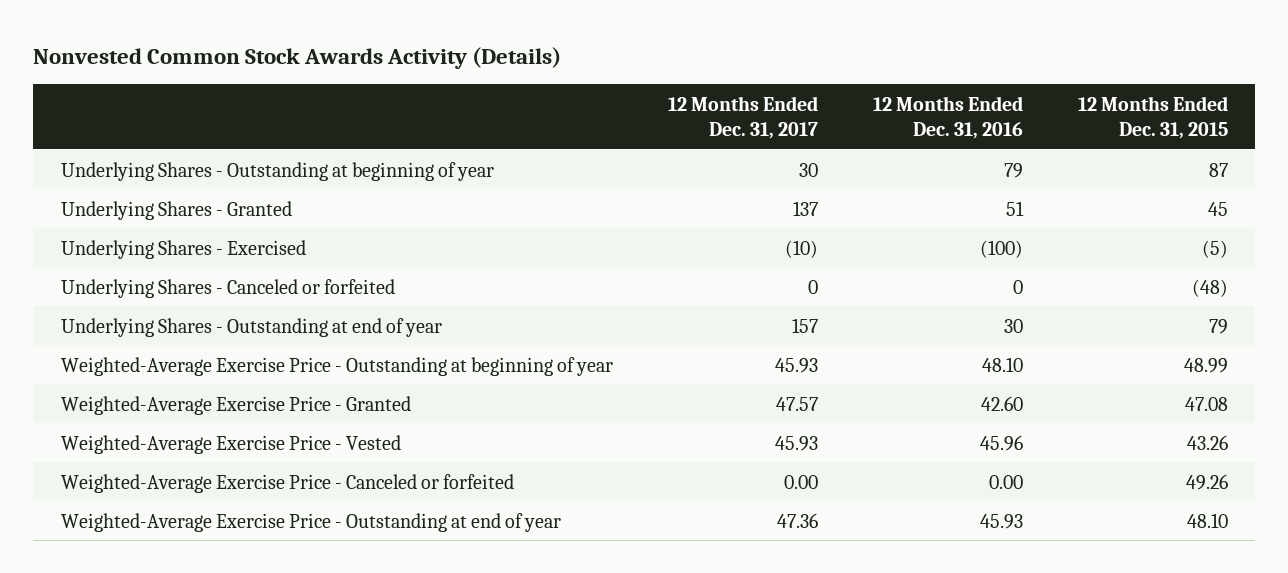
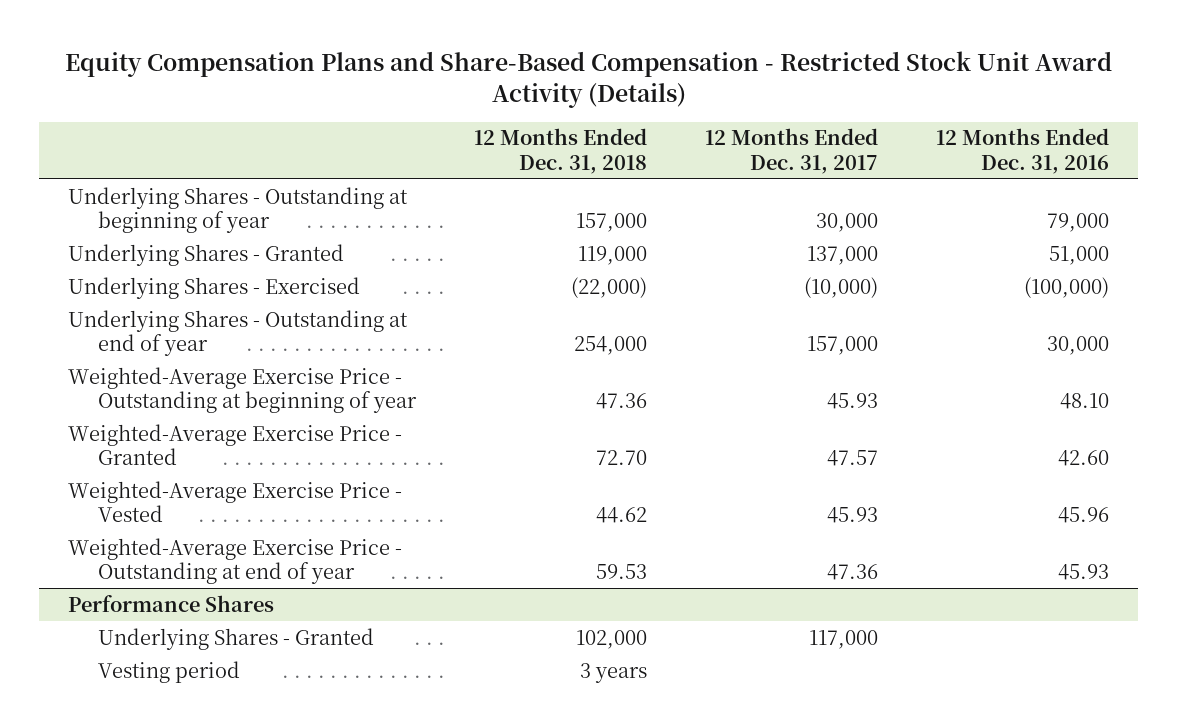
[33,47,562,70] Nonvested Common Stock Awards Activity (Details) -> [64,50,1112,108] Equity Compensation Plans and Share-Based Compensation - Restricted Stock Unit Award Activity (Details)
[1077,95,1228,139] 12 Months Ended Dec. 31, 2015 -> none
none -> [473,128,647,174] 12 Months Ended Dec. 31, 2018
[60,278,395,298] Underlying Shares - Canceled or forfeited -> none
[798,162,818,177] 30 -> [815,213,878,233] 30,000
[1003,162,1023,178] 79 -> [1047,213,1110,233] 79,000
[792,200,818,216] 137 -> [806,245,878,265] 137,000
[1005,200,1024,216] 51 -> [1049,245,1110,265] 51,000
[784,239,818,258] (10) -> [803,276,878,298] (10,000)
[979,239,1023,258] (100) -> [1024,276,1110,298] (100,000)
[791,317,818,333] 157 -> [806,336,878,356] 157,000
[1003,318,1023,333] 30 -> [1047,336,1110,356] 30,000
[60,473,514,493] Weighted-Average Exercise Price - Canceled or forfeited -> none
none -> [68,594,275,612] Performance Shares
none -> [97,627,374,650] Underlying Shares - Granted
none -> [97,660,240,683] Vesting period

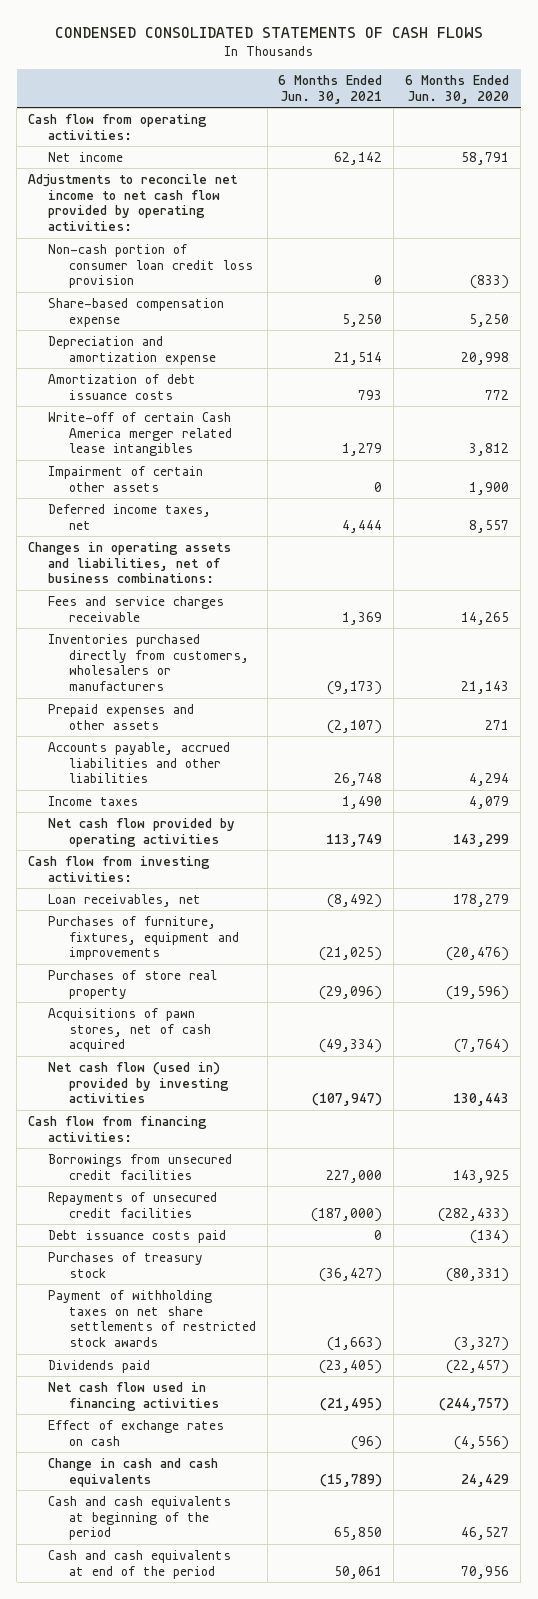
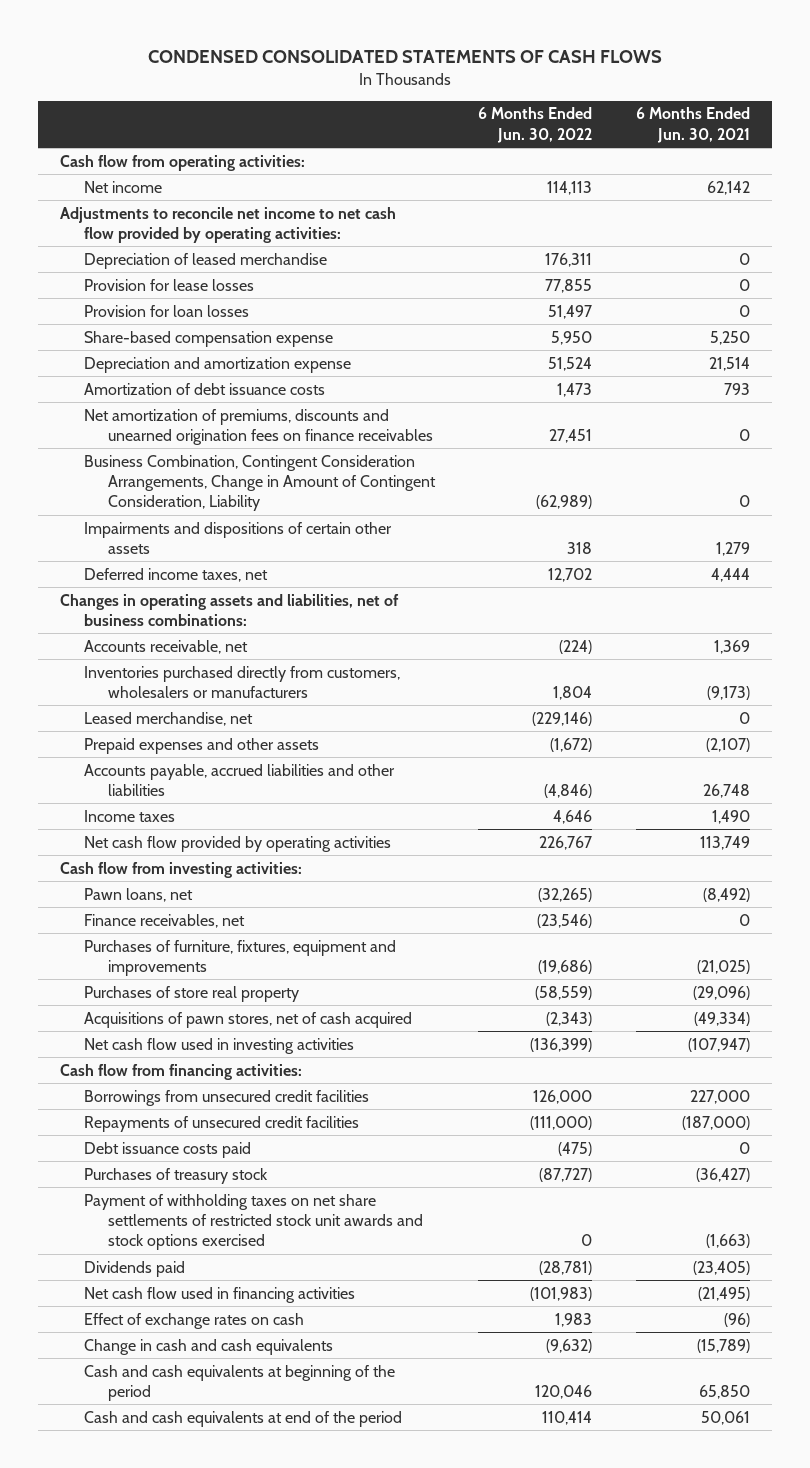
[405,74,510,104] 6 Months Ended Jun. 30, 2020 -> none
none -> [478,107,593,143] 6 Months Ended Jun. 30, 2022
none -> [83,252,327,269] Depreciation of leased merchandise
none -> [83,278,254,291] Provision for lease losses
[48,243,253,289] Non-cash portion of consumer loan credit loss provision -> [83,304,249,317] Provision for loan losses
[48,411,232,457] Write-off of certain Cash America merger related lease intangibles -> none
none -> [83,408,433,445] Net amortization of premiums, discounts and unearned origination fees on finance receivables
none -> [83,454,436,512] Business Combination, Contingent Consideration Arrangements, Change in Amount of Contingent Consideration, Liability
[48,465,204,492] Impairment of certain other assets -> [83,521,392,554] Impairments and dispositions of certain other assets
[374,481,383,492] 0 -> [715,541,750,556] 1,279
[48,595,225,622] Fees and service charges receivable -> [83,639,248,654] Accounts receivable, net
none -> [83,711,253,726] Leased merchandise, net
[48,893,202,907] Loan receivables, net -> [83,887,193,902] Pawn loans, net
none -> [83,913,245,928] Finance receivables, net
[48,1061,229,1104] Net cash flow (used in) provided by investing activities -> [83,1037,354,1054] Net cash flow used in investing activities
[48,1289,256,1348] Payment of withholding taxes on net share settlements of restricted stock awards -> [83,1193,423,1251] Payment of withholding taxes on net share settlements of restricted stock unit awards and stock options exercised

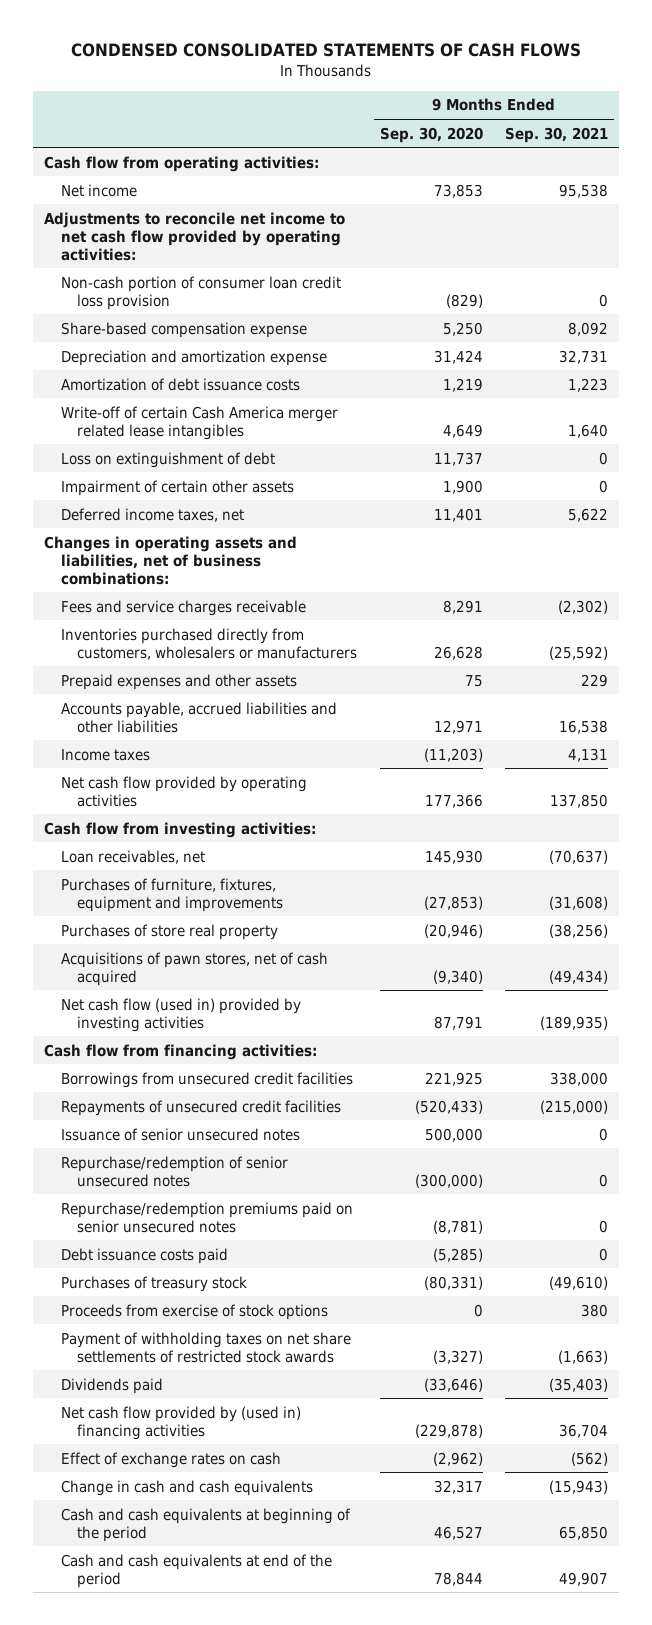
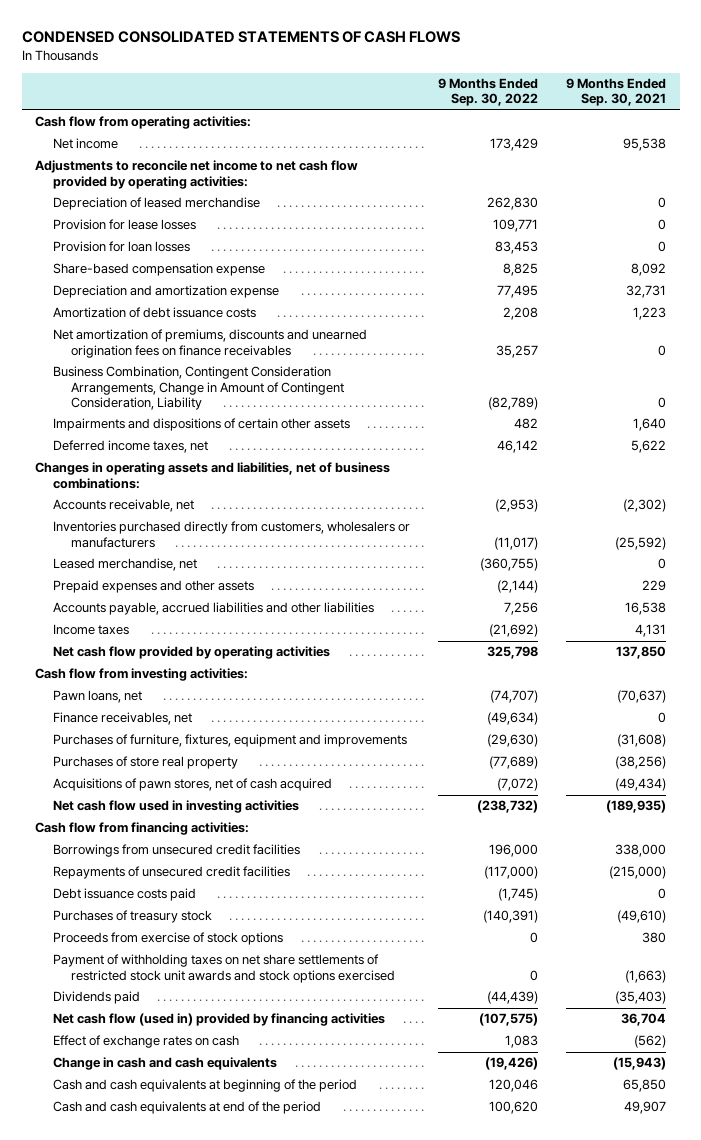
[379,126,483,143] Sep. 30, 2020 -> none
none -> [438,78,539,107] 9 Months Ended Sep. 30, 2022
none -> [53,197,261,211] Depreciation of leased merchandise
none -> [53,219,197,231] Provision for lease losses
[60,275,341,310] Non-cash portion of consumer loan credit loss provision -> [53,241,191,253] Provision for loan losses
[60,405,338,440] Write-off of certain Cash America merger related lease intangibles -> none
[60,451,275,468] Loss on extinguishment of debt -> none
none -> [53,329,368,358] Net amortization of premiums, discounts and unearned origination fees on finance receivables
none -> [53,366,345,410] Business Combination, Contingent Consideration Arrangements, Change in Amount of Contingent Consideration, Liability
[60,479,294,496] Impairment of certain other assets -> [53,418,351,432] Impairments and dispositions of certain other assets
[599,479,609,493] 0 -> [632,418,666,432] 1,640
[60,599,306,616] Fees and service charges receivable -> [53,499,195,513] Accounts receivable, net
none -> [53,558,198,572] Leased merchandise, net
[60,849,205,864] Loan receivables, net -> [53,690,143,704] Pawn loans, net
none -> [53,712,193,726] Finance receivables, net
[60,997,301,1032] Net cash flow (used in) provided by investing activities -> [53,800,300,814] Net cash flow used in investing activities
[60,1127,300,1141] Issuance of senior unsecured notes -> none
[60,1155,288,1187] Repurchase/redemption of senior unsecured notes -> none
[60,1201,353,1233] Repurchase/redemption premiums paid on senior unsecured notes -> none
[60,1331,351,1363] Payment of withholding taxes on net share settlements of restricted stock awards -> [53,954,396,983] Payment of withholding taxes on net share settlements of restricted stock unit awards and stock options exercised
[60,1405,301,1440] Net cash flow provided by (used in) financing activities -> [53,1013,386,1027] Net cash flow (used in) provided by financing activities

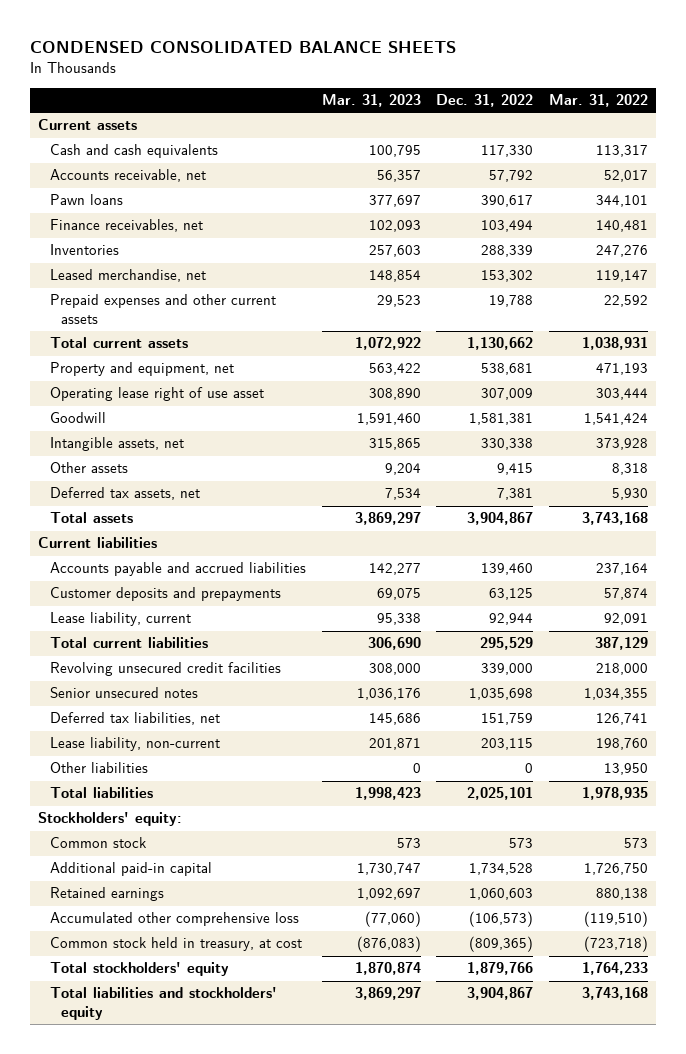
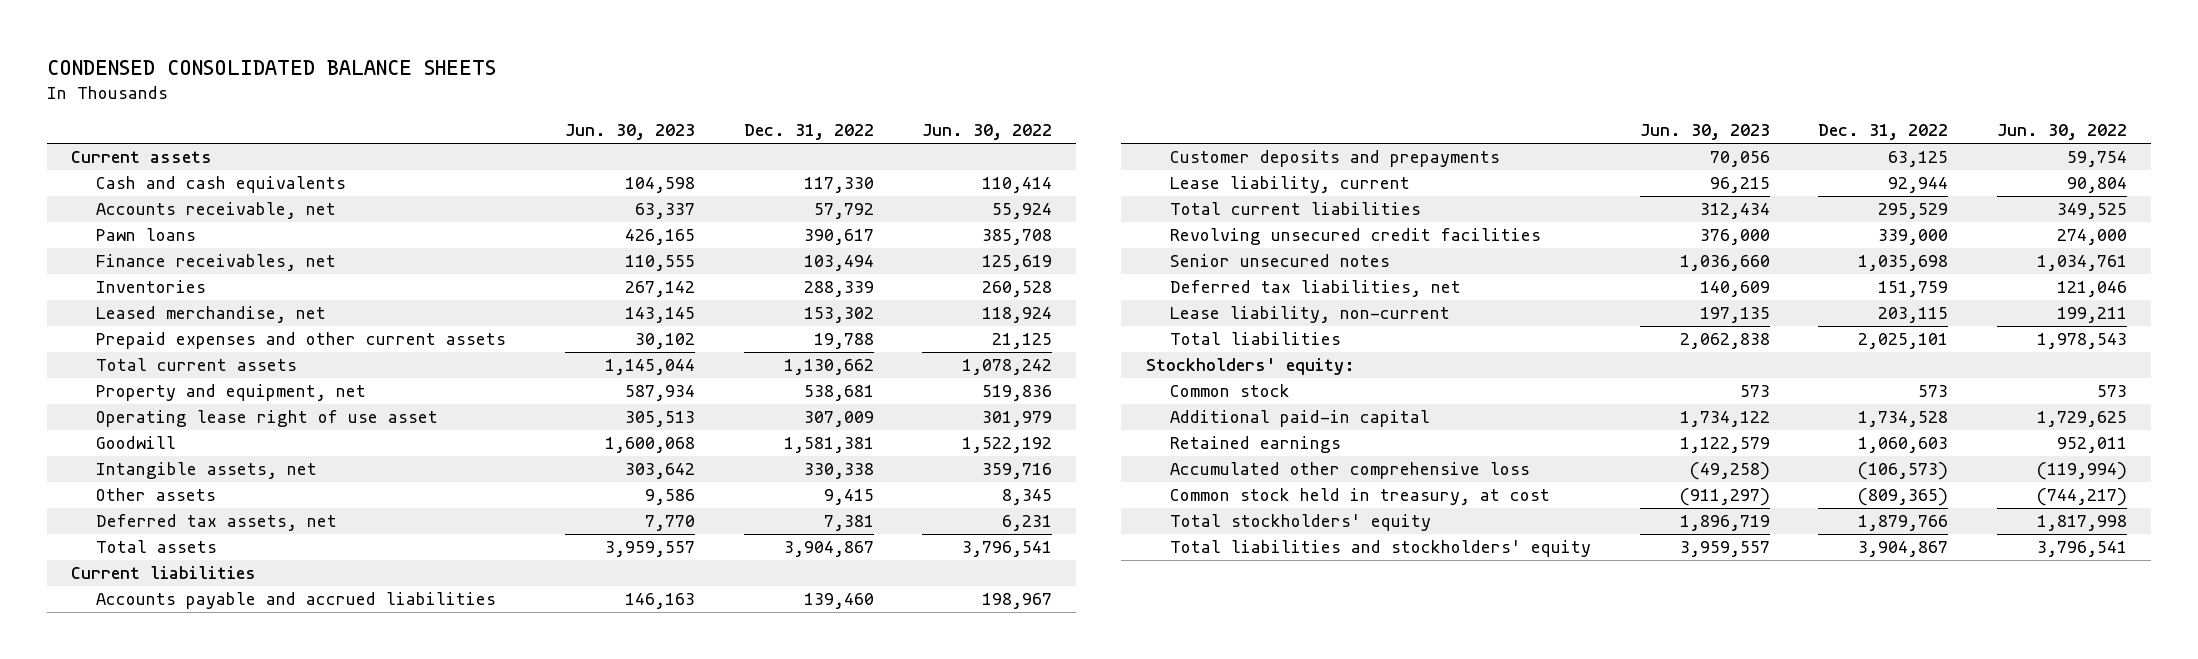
[321,94,421,108] Mar. 31, 2023 -> none
[549,94,649,108] Mar. 31, 2022 -> none
none -> [565,124,696,141] Jun. 30, 2023
none -> [922,124,1053,141] Jun. 30, 2022
[49,762,148,774] Other liabilities -> none

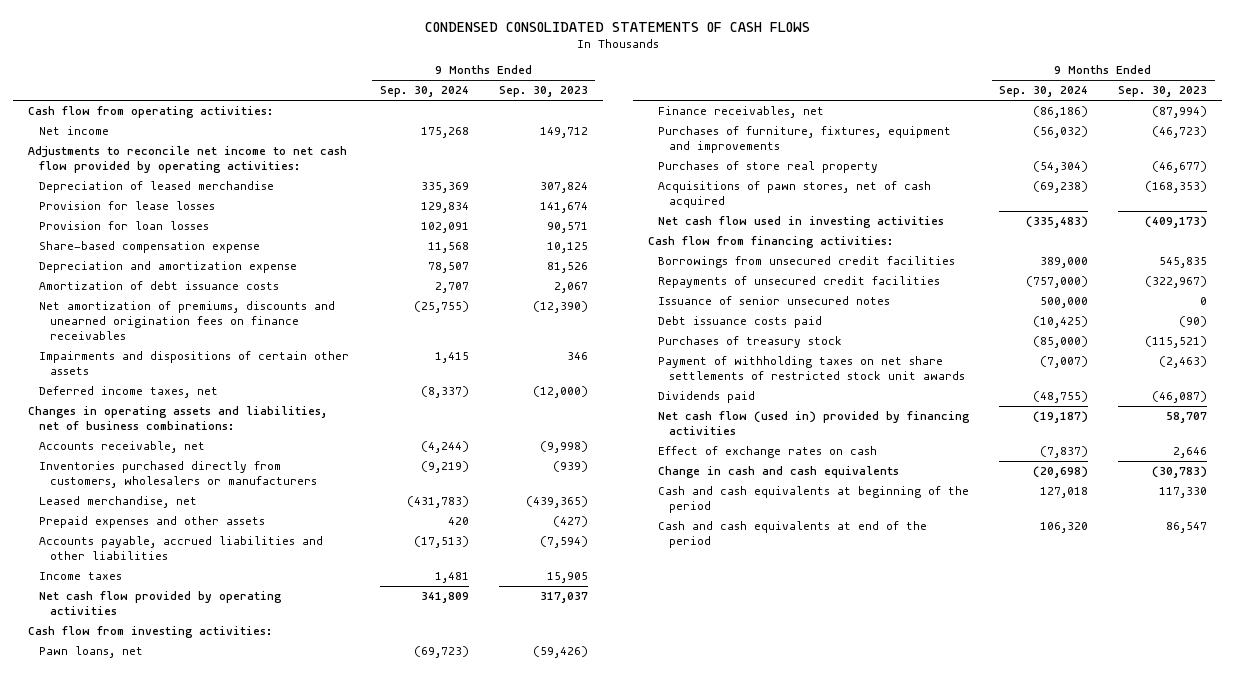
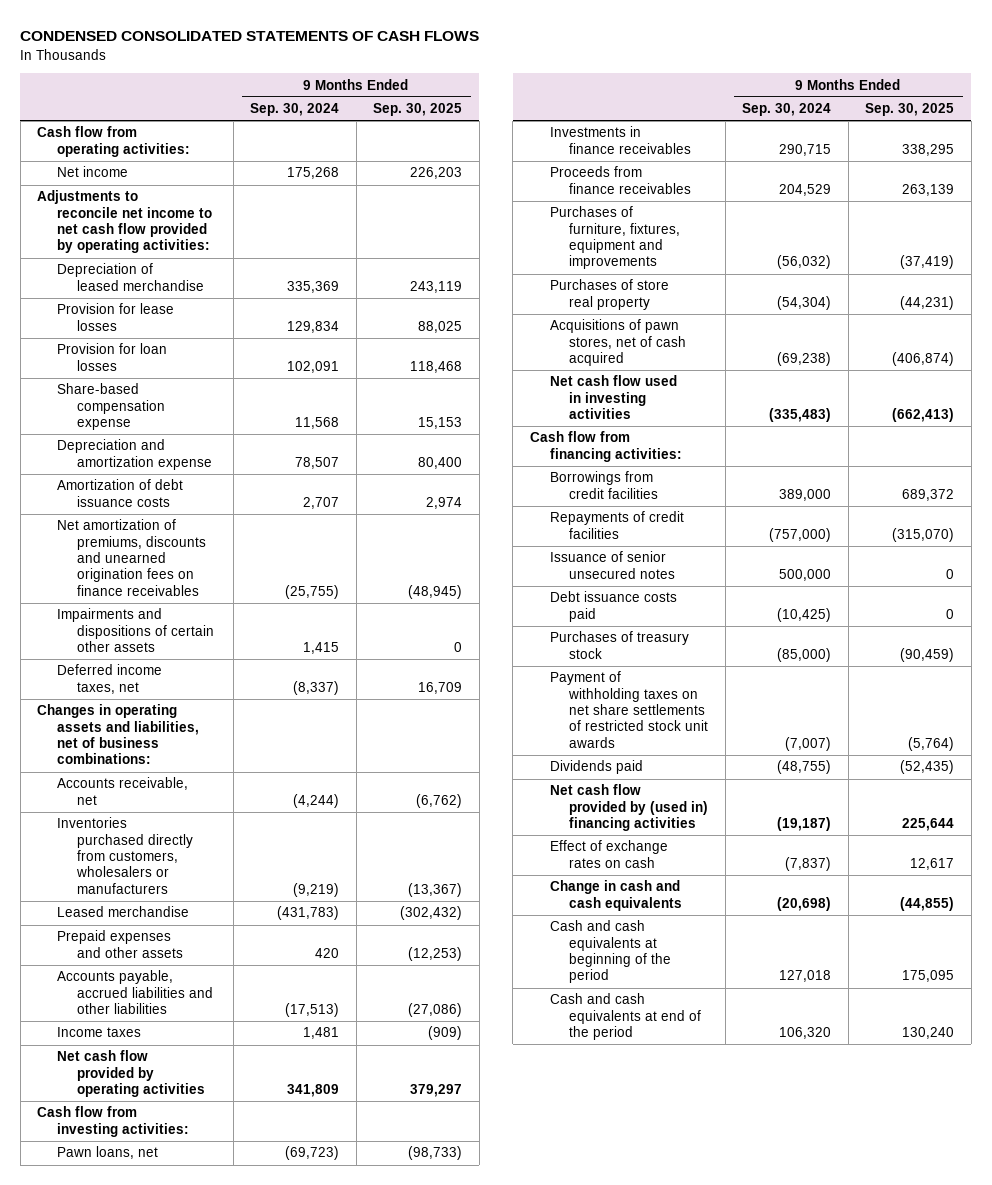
[498,86,588,98] Sep. 30, 2023 -> none
none -> [373,103,463,117] Sep. 30, 2025
[38,496,197,509] Leased merchandise, net -> [57,906,190,918] Leased merchandise
none -> [549,126,692,154] Investments in finance receivables
[658,106,825,119] Finance receivables, net -> [549,166,692,194] Proceeds from finance receivables
[1033,106,1089,119] (86,186) -> [779,183,832,196] 204,529
[658,256,956,269] Borrowings from unsecured credit facilities -> [549,471,659,499] Borrowings from credit facilities
[658,276,941,289] Repayments of unsecured credit facilities -> [549,511,684,539] Repayments of credit facilities
[658,411,971,436] Net cash flow (used in) provided by financing activities -> [549,784,709,832] Net cash flow provided by (used in) financing activities

